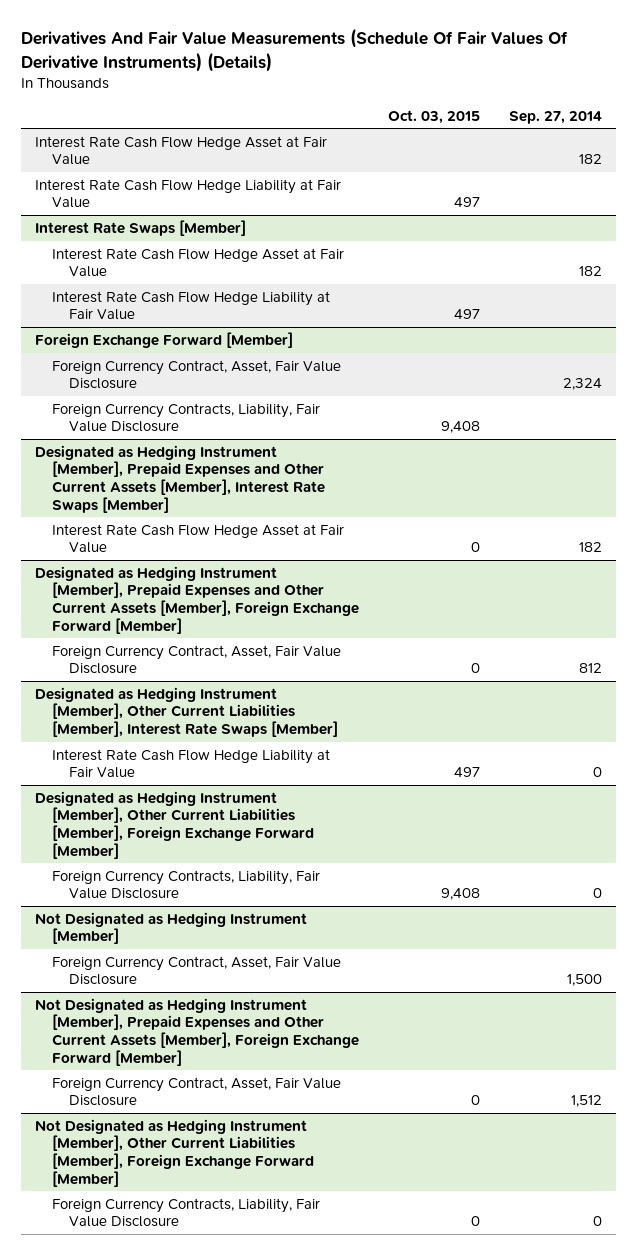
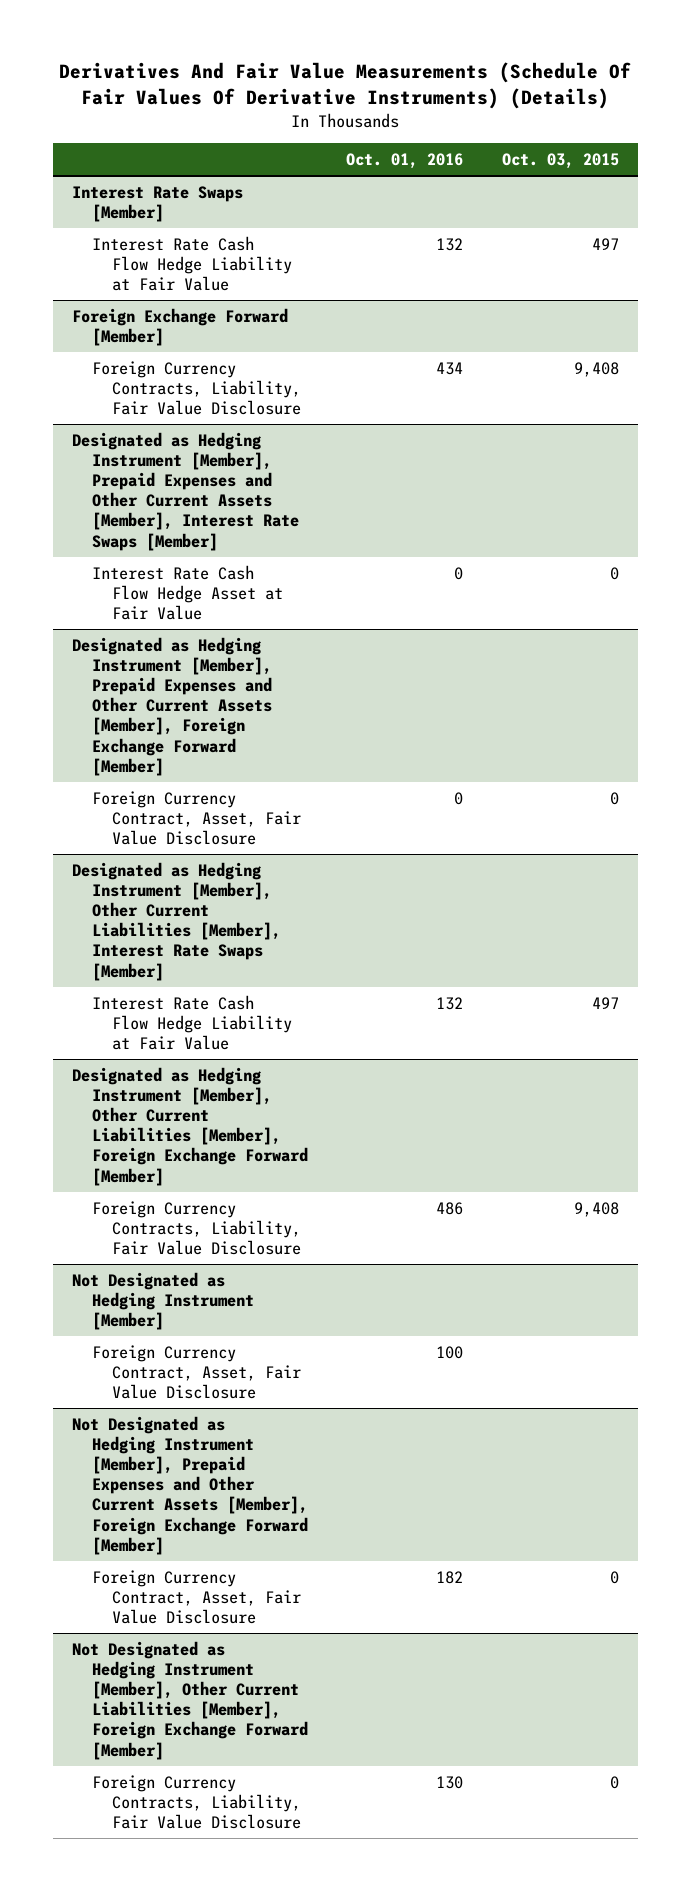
[508,110,602,124] Sep. 27, 2014 -> none
none -> [346,153,464,170] Oct. 01, 2016
[35,135,328,166] Interest Rate Cash Flow Hedge Asset at Fair Value -> none
[35,178,342,209] Interest Rate Cash Flow Hedge Liability at Fair Value -> none
[52,247,345,278] Interest Rate Cash Flow Hedge Asset at Fair Value -> none
[52,359,342,390] Foreign Currency Contract, Asset, Fair Value Disclosure -> none

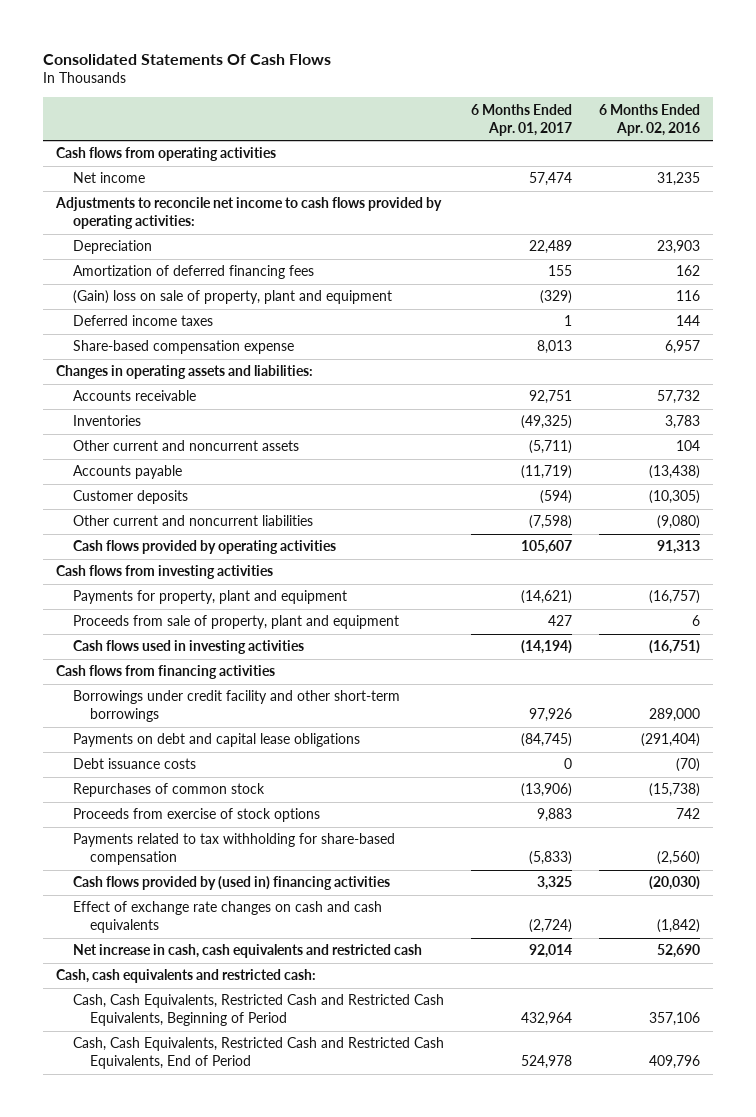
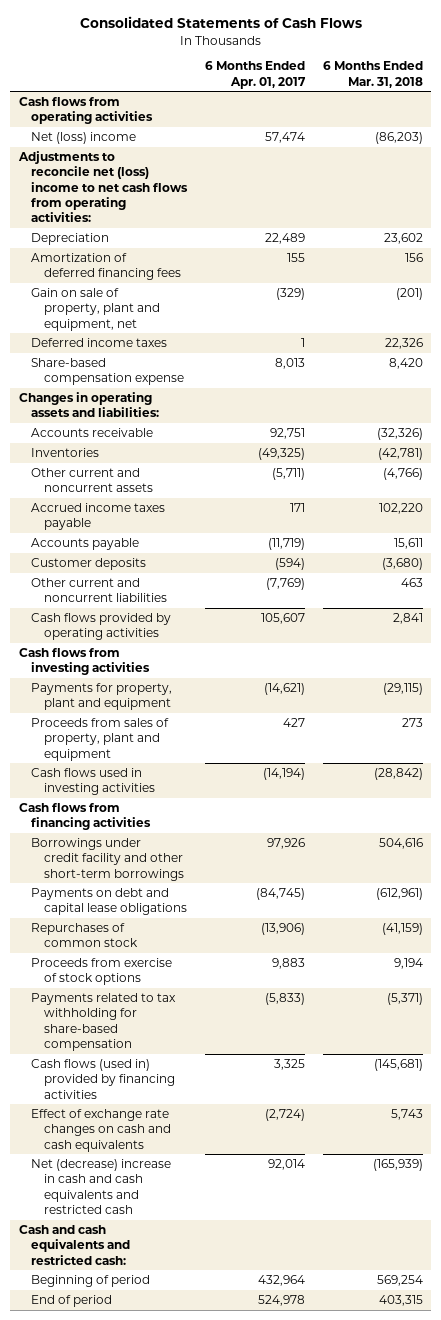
[43,53,332,65] Consolidated Statements Of Cash Flows -> [79,16,362,29] Consolidated Statements of Cash Flows
[598,103,700,136] 6 Months Ended Apr. 02, 2016 -> none
none -> [322,61,423,88] 6 Months Ended Mar. 31, 2018
[73,172,146,184] Net income -> [31,132,137,145] Net (loss) income
[55,197,443,230] Adjustments to reconcile net income to cash flows provided by operating activities: -> [17,151,189,223] Adjustments to reconcile net (loss) income to net cash flows from operating activities:
[73,290,393,305] (Gain) loss on sale of property, plant and equipment -> [31,288,161,331] Gain on sale of property, plant and equipment, net
none -> [31,503,166,531] Accrued income taxes payable
[529,515,573,530] (7,598) -> [266,578,306,591] (7,769)
[73,615,400,630] Proceeds from sale of property, plant and equipment -> [31,718,170,761] Proceeds from sales of property, plant and equipment
[73,758,197,770] Debt issuance costs -> none
[73,876,391,891] Cash flows provided by (used in) financing activities -> [31,1059,176,1099] Cash flows (used in) provided by financing activities
[73,944,423,959] Net increase in cash, cash equivalents and restricted cash -> [31,1159,172,1215] Net (decrease) increase in cash and cash equivalents and restricted cash
[56,969,317,984] Cash, cash equivalents and restricted cash: -> [18,1225,131,1265] Cash and cash equivalents and restricted cash:
[73,994,445,1027] Cash, Cash Equivalents, Restricted Cash and Restricted Cash Equivalents, Beginning of Period -> [31,1275,151,1288] Beginning of period
[73,1037,445,1070] Cash, Cash Equivalents, Restricted Cash and Restricted Cash Equivalents, End of Period -> [31,1295,113,1308] End of period

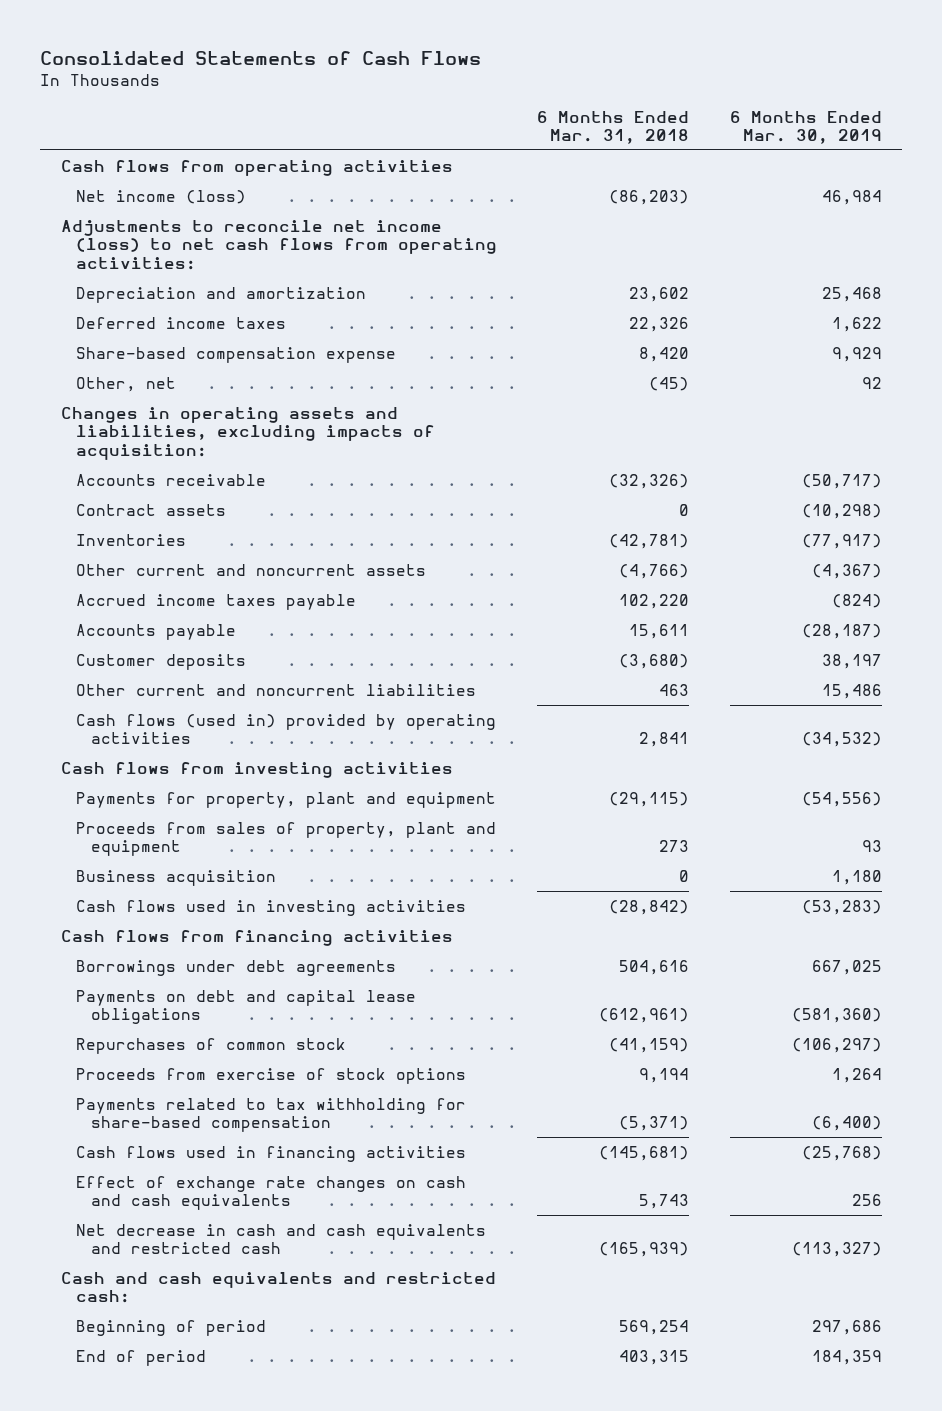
[205,61,307,89] 6 Months Ended Apr. 01, 2017 -> none
none -> [729,110,882,144] 6 Months Ended Mar. 30, 2019
[31,253,182,281] Amortization of deferred financing fees -> none
[31,288,161,331] Gain on sale of property, plant and equipment, net -> none
[31,132,137,145] Net (loss) income -> [75,190,246,205] Net income (loss)
[17,151,189,223] Adjustments to reconcile net (loss) income to net cash flows from operating activities: -> [60,220,497,270] Adjustments to reconcile net income (loss) to net cash flows from operating activities:
[31,233,110,246] Depreciation -> [75,287,366,304] Depreciation and amortization
none -> [75,377,176,393] Other, net
[18,392,160,418] Changes in operating assets and liabilities: -> [60,407,435,460] Changes in operating assets and liabilities, excluding impacts of acquisition:
none -> [75,504,226,517] Contract assets
[31,613,172,641] Cash flows provided by operating activities -> [75,714,496,745] Cash flows (used in) provided by operating activities
none -> [75,870,276,887] Business acquisition
[31,838,185,881] Borrowings under credit facility and other short-term borrowings -> [75,960,396,977] Borrowings under debt agreements
[31,1059,176,1099] Cash flows (used in) provided by financing activities -> [75,1146,466,1163] Cash flows used in financing activities
[31,1159,172,1215] Net (decrease) increase in cash and cash equivalents and restricted cash -> [75,1224,486,1255] Net decrease in cash and cash equivalents and restricted cash

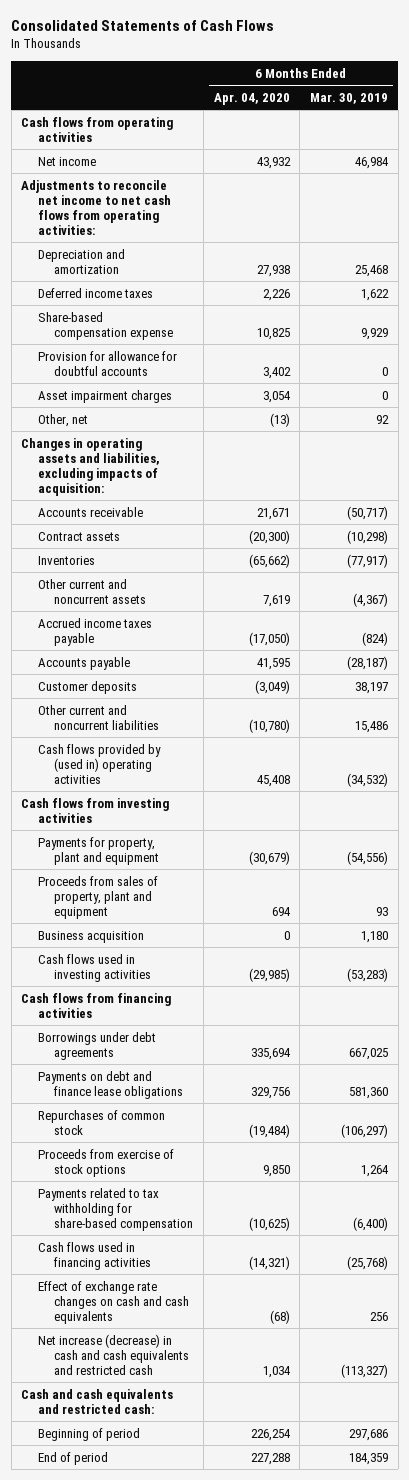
[537,110,690,144] 6 Months Ended Mar. 31, 2018 -> none
none -> [213,92,290,105] Apr. 04, 2020
[75,190,246,205] Net income (loss) -> [37,156,96,166] Net income
[60,220,497,270] Adjustments to reconcile net income (loss) to net cash flows from operating activities: -> [21,179,171,236] Adjustments to reconcile net income to net cash flows from operating activities:
none -> [37,350,177,376] Provision for allowance for doubtful accounts
none -> [37,389,172,403] Asset impairment charges
[75,714,496,745] Cash flows (used in) provided by operating activities -> [37,743,161,784] Cash flows provided by (used in) operating activities
[75,990,416,1025] Payments on debt and capital lease obligations -> [37,1070,184,1099] Payments on debt and finance lease obligations
[791,1008,882,1024] (581,360) -> [349,1086,389,1099] 581,360
[75,1224,486,1255] Net decrease in cash and cash equivalents and restricted cash -> [37,1333,190,1375] Net increase (decrease) in cash and cash equivalents and restricted cash

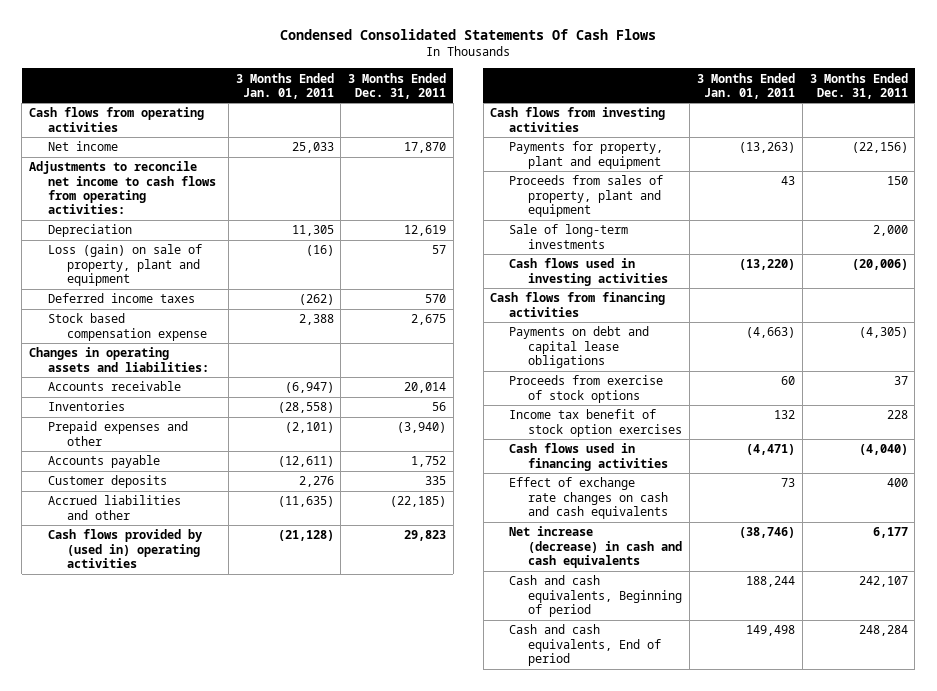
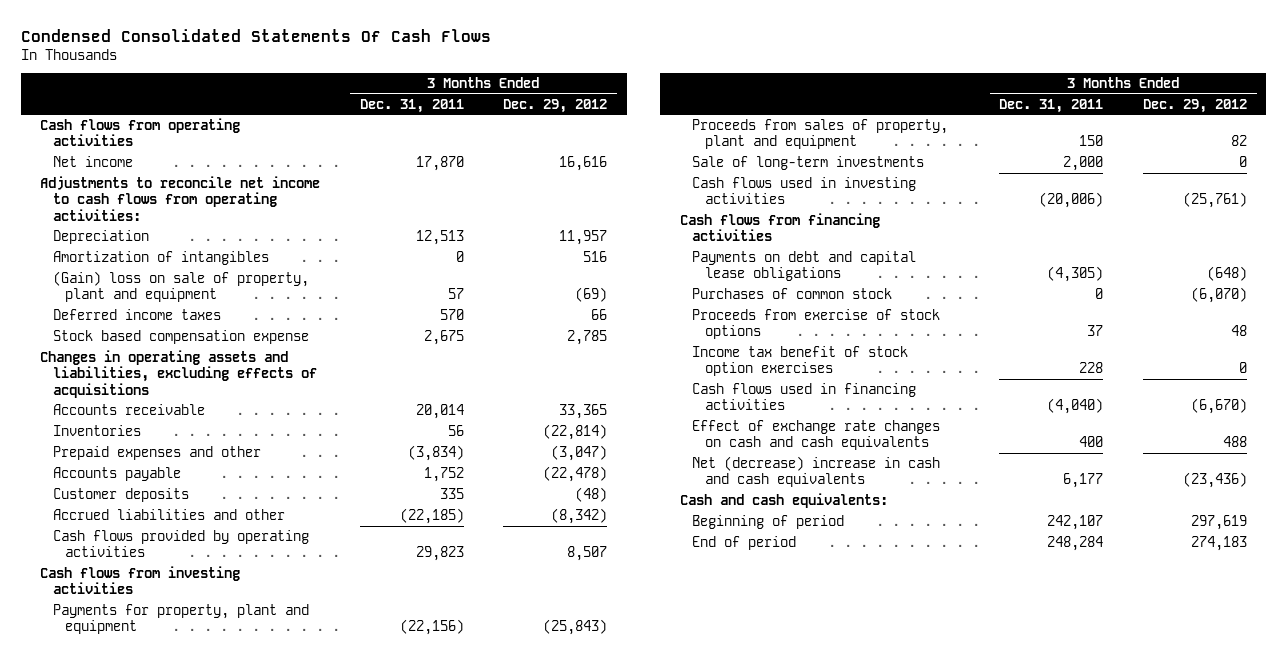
[235,72,334,99] 3 Months Ended Jan. 01, 2011 -> none
none -> [503,98,608,113] Dec. 29, 2012
[404,225,447,237] 12,619 -> [415,230,464,246] 12,513
none -> [52,251,269,266] Amortization of intangibles
[47,244,202,286] Loss (gain) on sale of property, plant and equipment -> [52,271,309,303] (Gain) loss on sale of property, plant and equipment
[29,347,209,372] Changes in operating assets and liabilities: -> [40,350,317,398] Changes in operating assets and liabilities, excluding effects of acquisitions
[397,422,447,434] (3,940) -> [407,445,464,462] (3,834)
[47,529,202,568] Cash flows provided by (used in) operating activities -> [52,530,309,558] Cash flows provided by operating activities
none -> [692,288,893,300] Purchases of common stock
[509,526,683,568] Net increase (decrease) in cash and cash equivalents -> [692,456,941,488] Net (decrease) increase in cash and cash equivalents
none -> [680,493,889,509] Cash and cash equivalents:
[509,575,683,617] Cash and cash equivalents, Beginning of period -> [692,515,845,530] Beginning of period
[509,624,662,666] Cash and cash equivalents, End of period -> [692,536,797,551] End of period

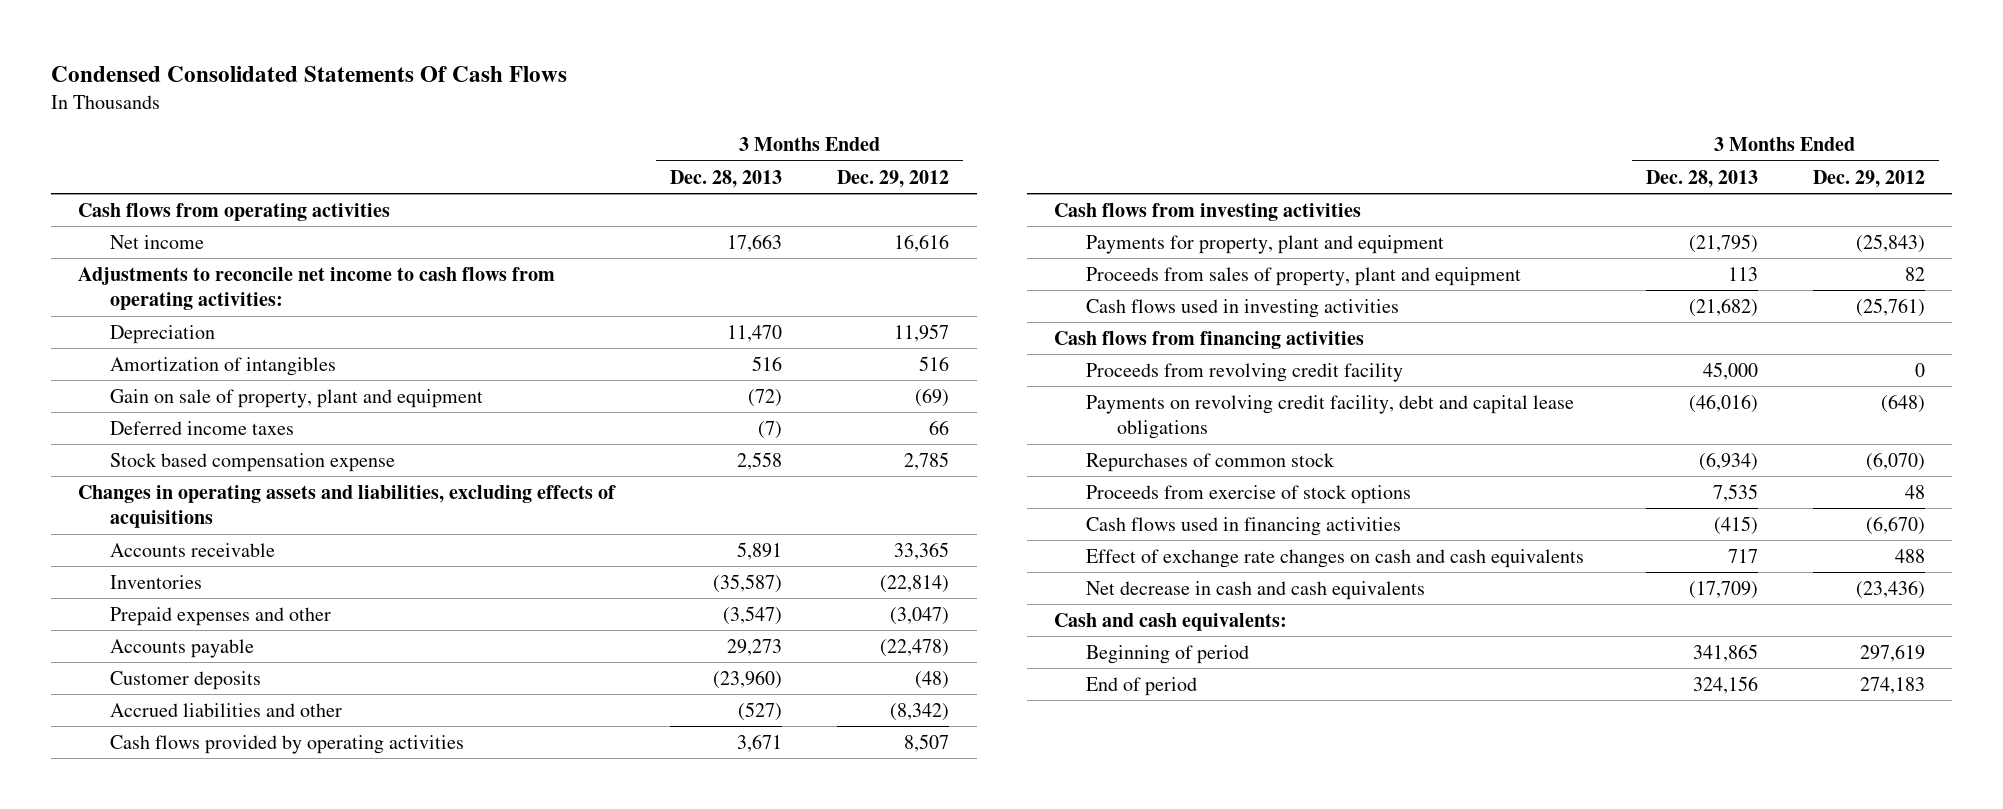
[359,98,464,113] Dec. 31, 2011 -> none
none -> [670,169,783,188] Dec. 28, 2013
[52,271,309,303] (Gain) loss on sale of property, plant and equipment -> [109,388,483,408] Gain on sale of property, plant and equipment
[692,156,925,171] Sale of long-term investments -> none
none -> [1085,362,1403,382] Proceeds from revolving credit facility
[692,251,917,282] Payments on debt and capital lease obligations -> [1085,394,1574,440] Payments on revolving credit facility, debt and capital lease obligations
[692,288,893,300] Purchases of common stock -> [1085,452,1335,472] Repurchases of common stock
[692,346,909,377] Income tax benefit of stock option exercises -> none
[692,456,941,488] Net (decrease) increase in cash and cash equivalents -> [1085,580,1425,600] Net decrease in cash and cash equivalents

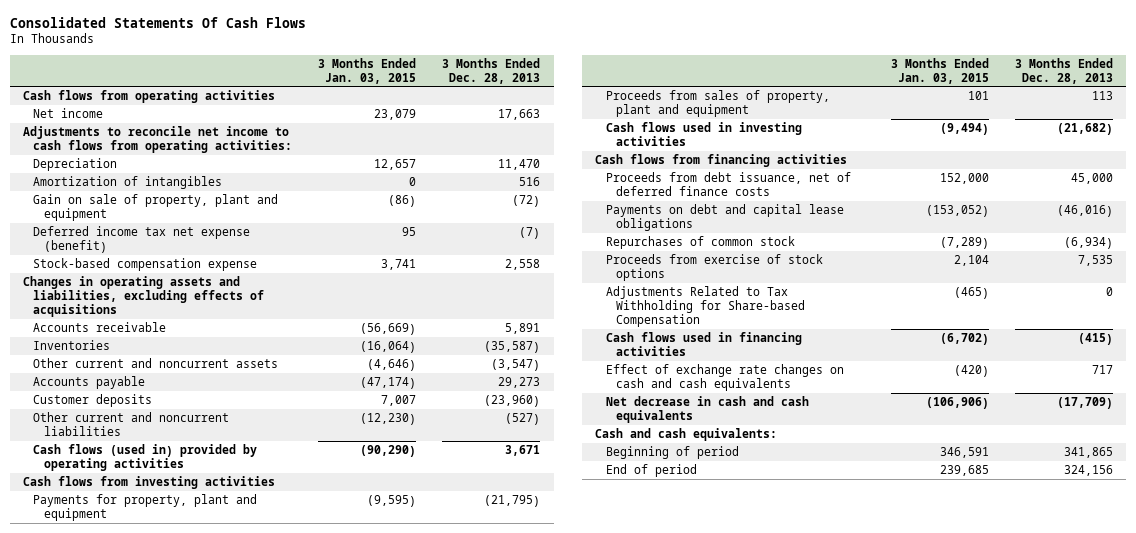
[50,65,567,82] Condensed Consolidated Statements Of Cash Flows -> [9,16,306,28] Consolidated Statements Of Cash Flows
[837,169,950,188] Dec. 29, 2012 -> none
none -> [318,57,417,84] 3 Months Ended Jan. 03, 2015
[109,420,294,435] Deferred income taxes -> [33,225,251,254] Deferred income tax net expense (benefit)
[109,452,395,472] Stock based compensation expense -> [33,257,258,271] Stock-based compensation expense
[109,606,331,626] Prepaid expenses and other -> [33,357,279,368] Other current and noncurrent assets
[109,702,342,717] Accrued liabilities and other -> [33,411,230,437] Other current and noncurrent liabilities
[109,734,464,754] Cash flows provided by operating activities -> [33,443,258,472] Cash flows (used in) provided by operating activities
[1085,362,1403,382] Proceeds from revolving credit facility -> [605,171,851,197] Proceeds from debt issuance, net of deferred finance costs
[1085,394,1574,440] Payments on revolving credit facility, debt and capital lease obligations -> [605,203,844,232] Payments on debt and capital lease obligations
none -> [605,285,806,328] Adjustments Related to Tax Withholding for Share-based Compensation

